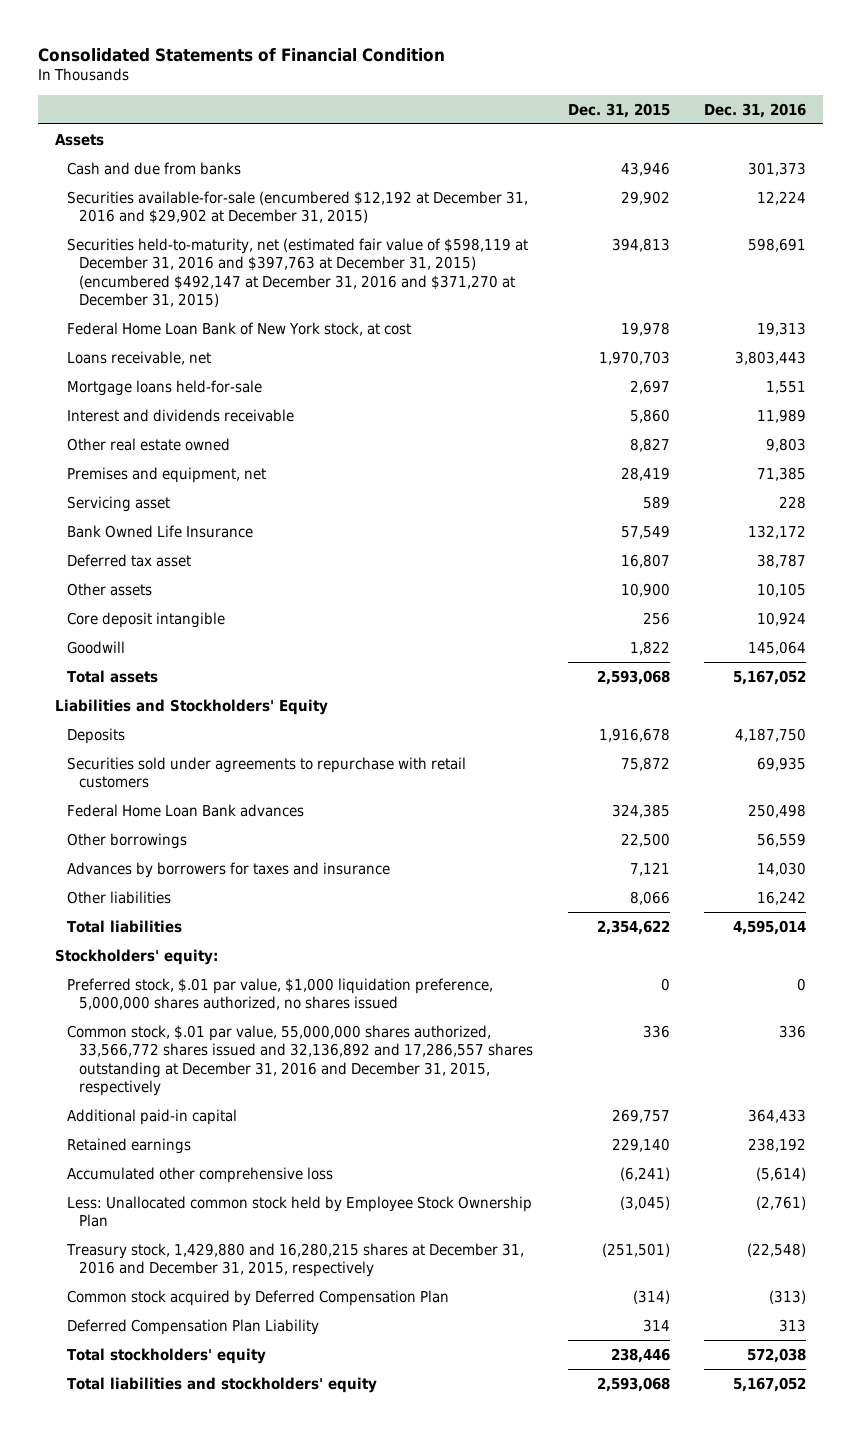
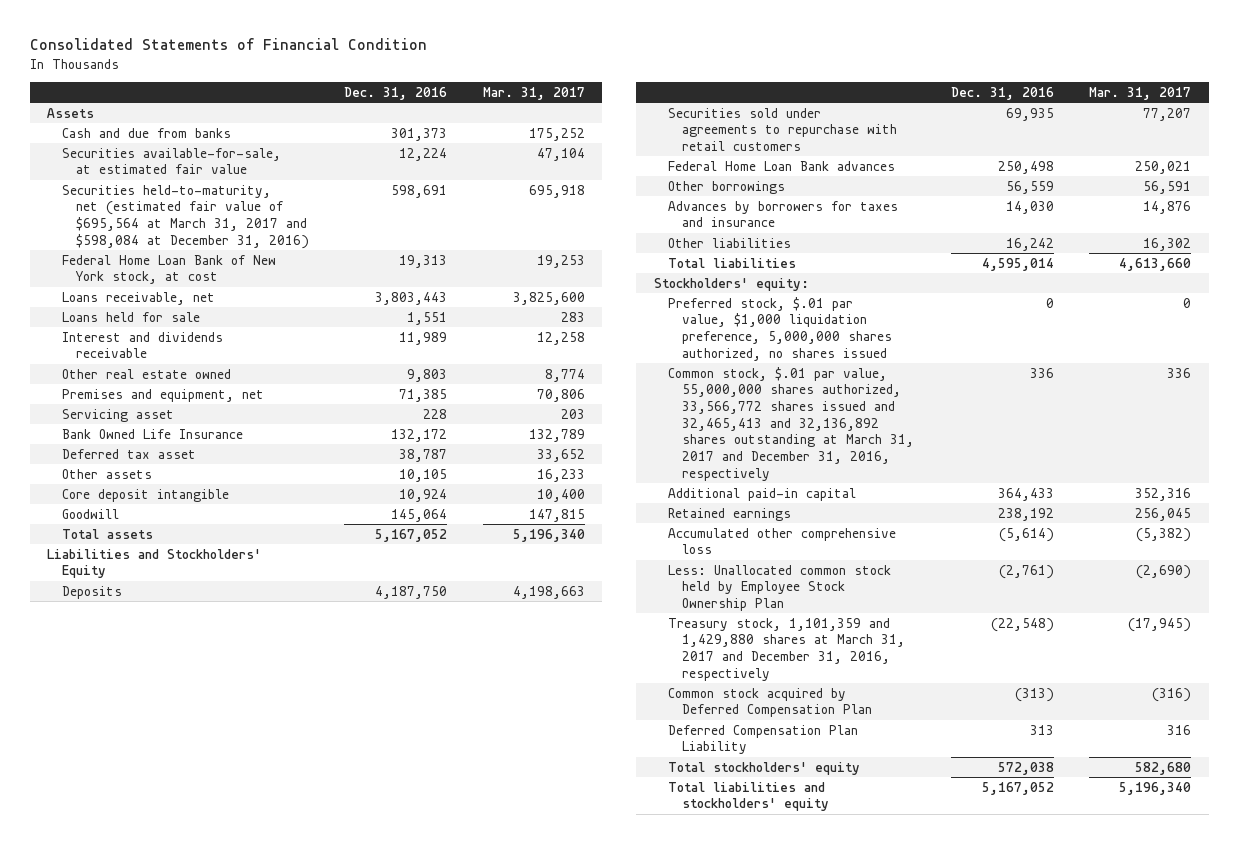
[567,102,670,118] Dec. 31, 2015 -> none
none -> [482,86,585,100] Mar. 31, 2017
[67,190,529,225] Securities available-for-sale (encumbered $12,192 at December 31, 2016 and $29,902 at December 31, 2015) -> [61,147,281,175] Securities available-for-sale, at estimated fair value
[67,237,529,308] Securities held-to-maturity, net (estimated fair value of $598,119 at December 31, 2016 and $397,763 at December 31, 2015) (encumbered $492,147 at December 31, 2016 and $371,270 at December 31, 2015) -> [61,184,309,249] Securities held-to-maturity, net (estimated fair value of $695,564 at March 31, 2017 and $598,084 at December 31, 2016)
[67,379,263,396] Mortgage loans held-for-sale -> [61,311,200,322] Loans held for sale
[67,1024,534,1097] Common stock, $.01 par value, 55,000,000 shares authorized, 33,566,772 shares issued and 32,136,892 and 17,286,557 shares outstanding at December 31, 2016 and December 31, 2015, respectively -> [668,366,915,481] Common stock, $.01 par value, 55,000,000 shares authorized, 33,566,772 shares issued and 32,465,413 and 32,136,892 shares outstanding at March 31, 2017 and December 31, 2016, respectively
[66,1242,525,1278] Treasury stock, 1,429,880 and 16,280,215 shares at December 31, 2016 and December 31, 2015, respectively -> [668,617,906,681] Treasury stock, 1,101,359 and 1,429,880 shares at March 31, 2017 and December 31, 2016, respectively

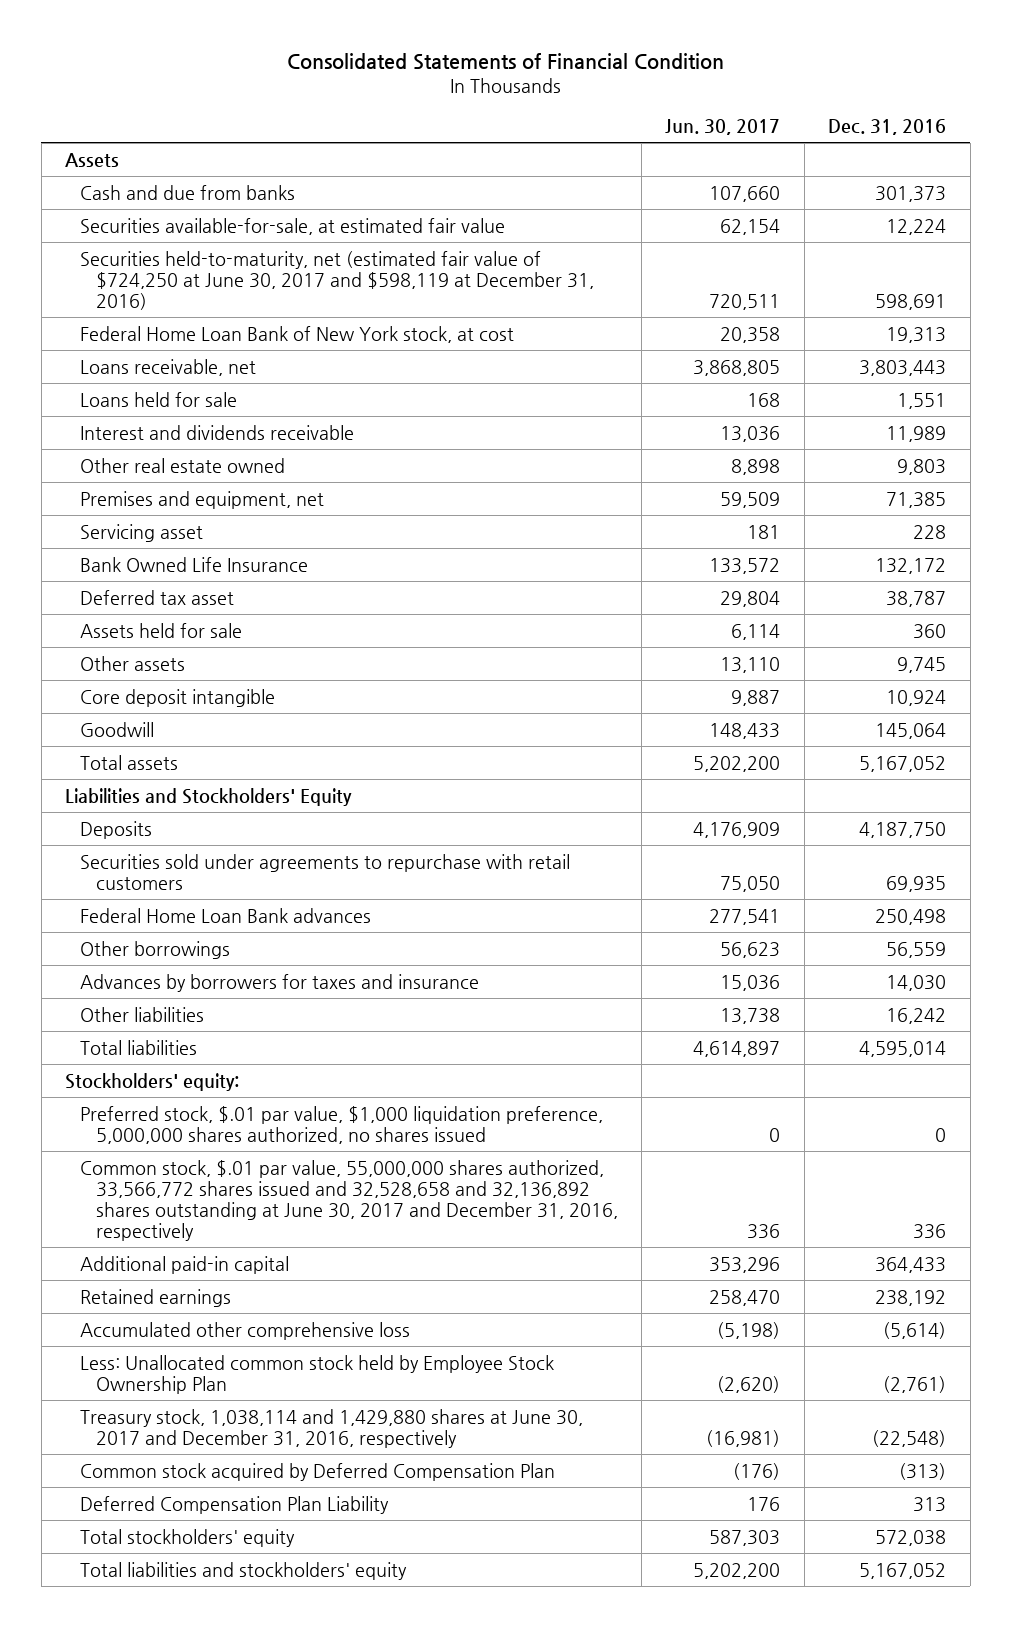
[482,86,585,100] Mar. 31, 2017 -> none
none -> [665,118,781,135] Jun. 30, 2017
[61,184,309,249] Securities held-to-maturity, net (estimated fair value of $695,564 at March 31, 2017 and $598,084 at December 31, 2016) -> [80,250,594,310] Securities held-to-maturity, net (estimated fair value of $724,250 at June 30, 2017 and $598,119 at December 31, 2016)
none -> [80,622,243,638] Assets held for sale
[399,468,448,482] 10,105 -> [897,656,947,673] 9,745
[668,366,915,481] Common stock, $.01 par value, 55,000,000 shares authorized, 33,566,772 shares issued and 32,465,413 and 32,136,892 shares outstanding at March 31, 2017 and December 31, 2016, respectively -> [80,1159,618,1241] Common stock, $.01 par value, 55,000,000 shares authorized, 33,566,772 shares issued and 32,528,658 and 32,136,892 shares outstanding at June 30, 2017 and December 31, 2016, respectively
[668,617,906,681] Treasury stock, 1,101,359 and 1,429,880 shares at March 31, 2017 and December 31, 2016, respectively -> [80,1408,584,1448] Treasury stock, 1,038,114 and 1,429,880 shares at June 30, 2017 and December 31, 2016, respectively

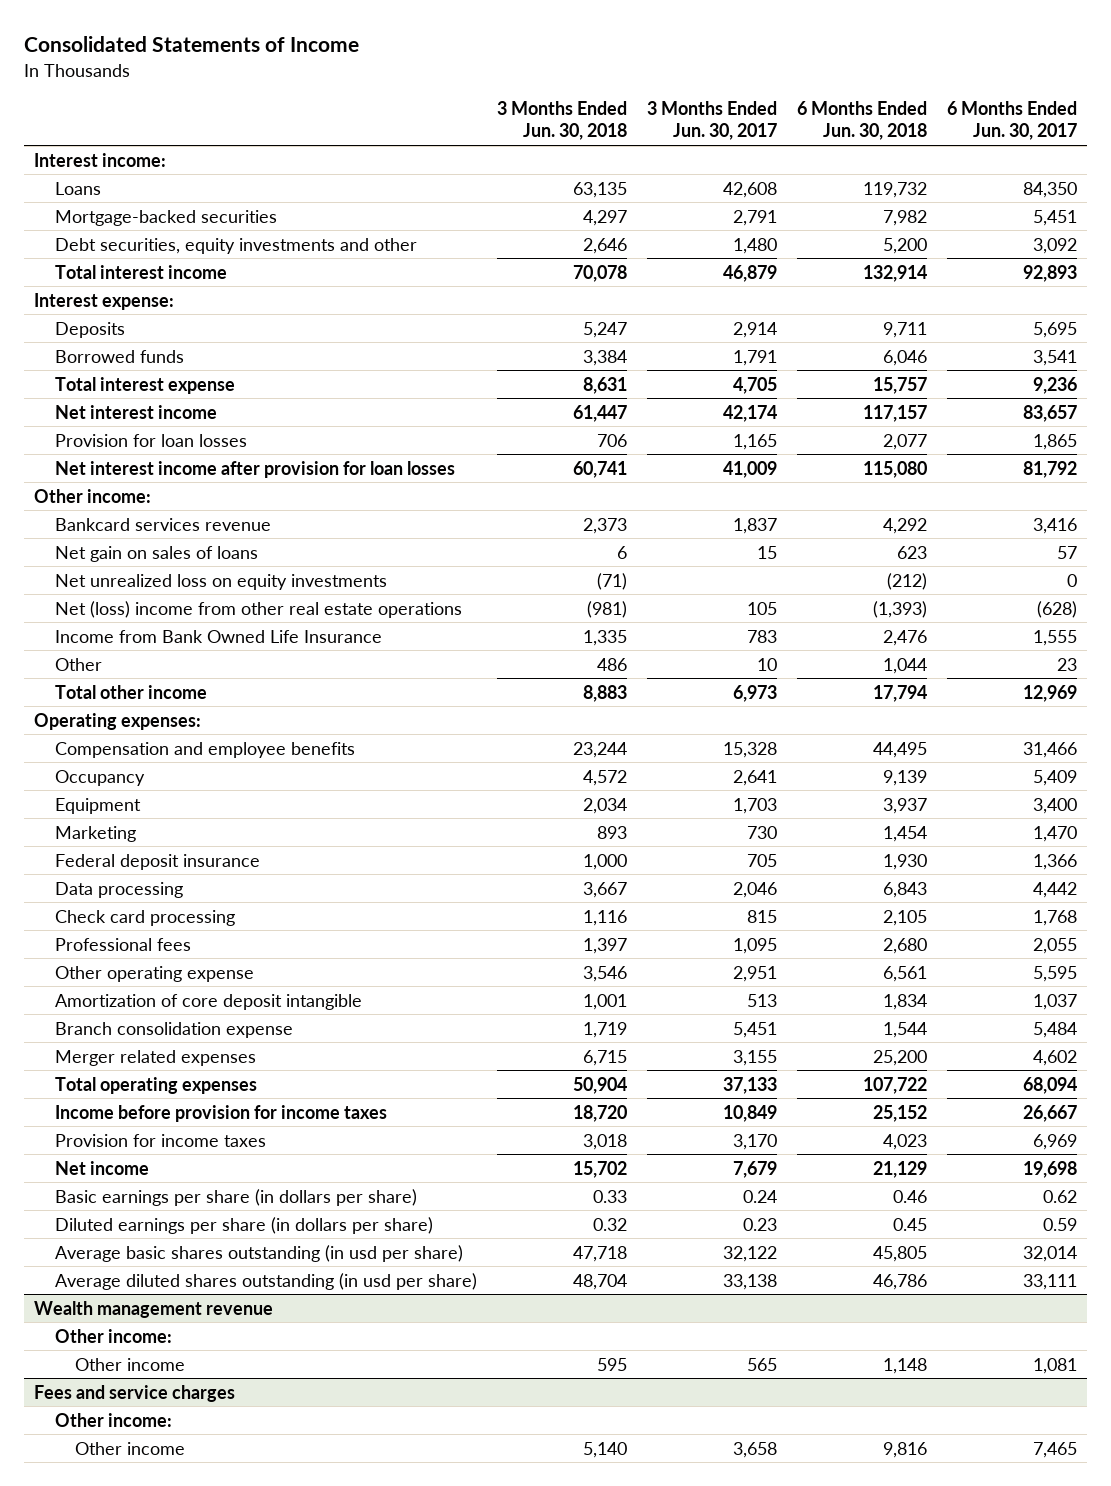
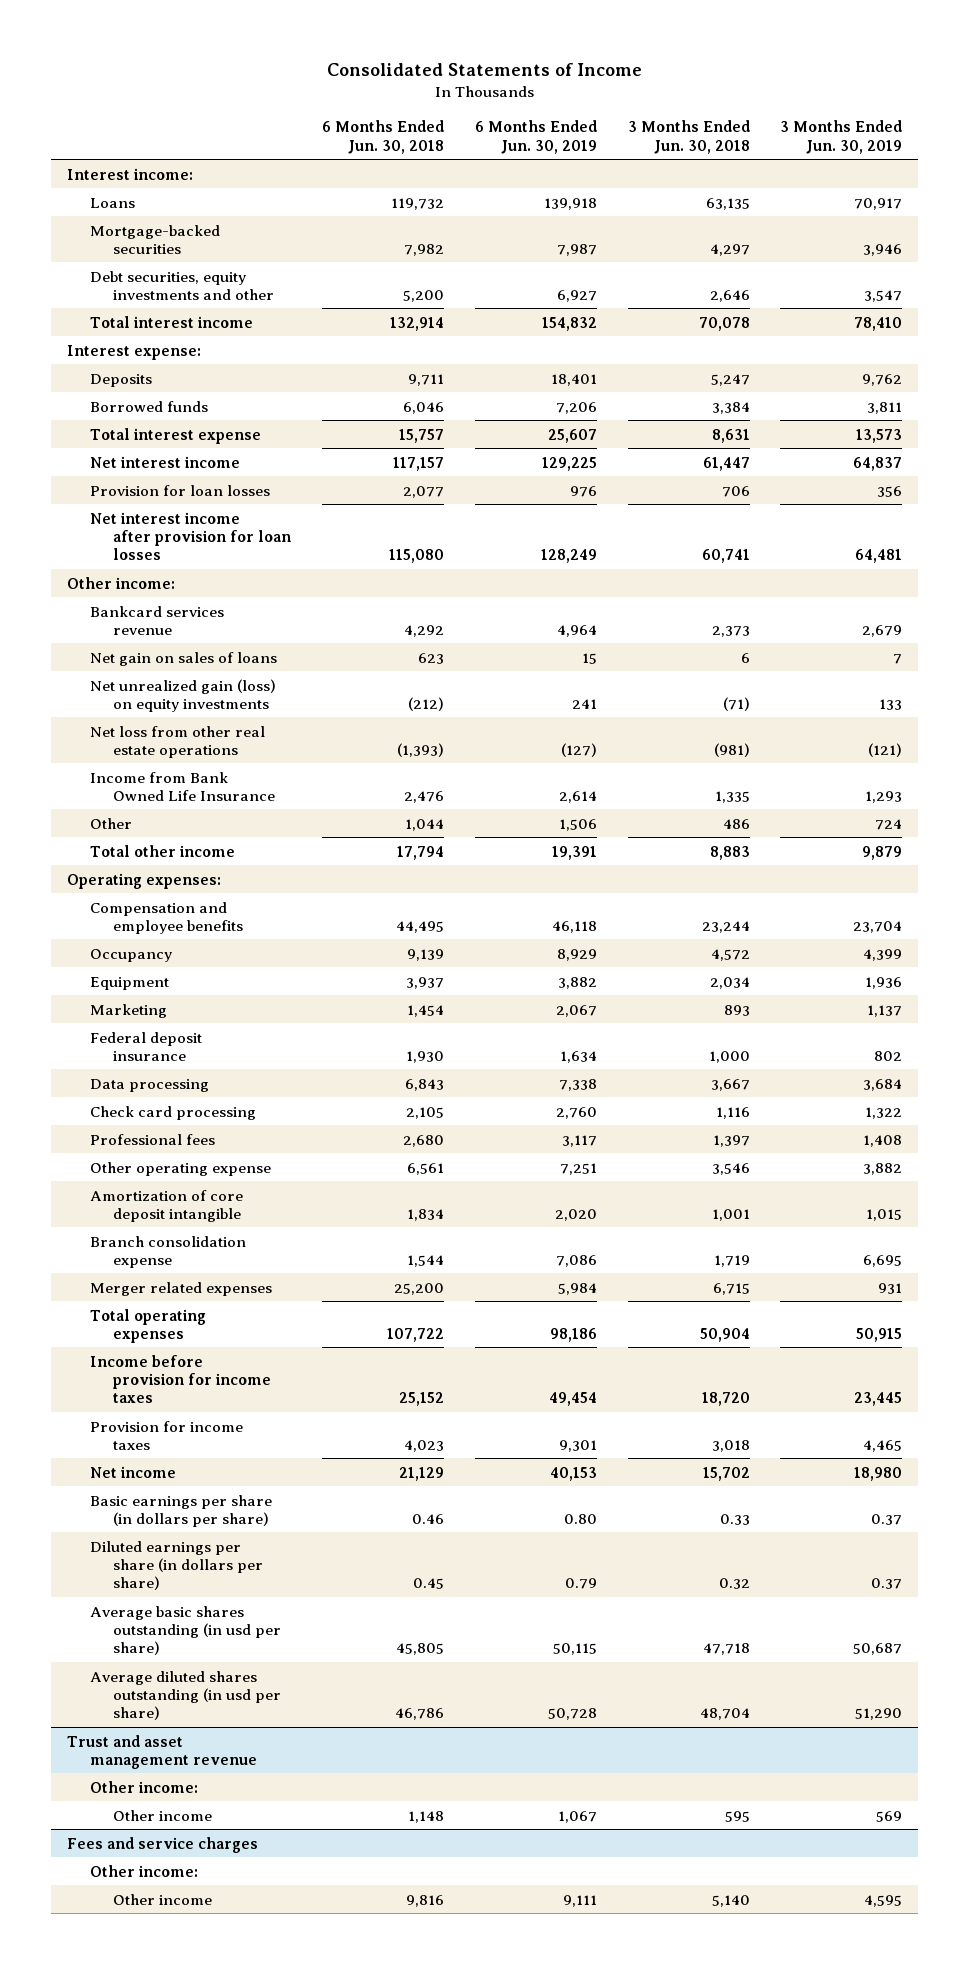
[646,101,777,141] 3 Months Ended Jun. 30, 2017 -> none
[947,101,1078,141] 6 Months Ended Jun. 30, 2017 -> none
none -> [474,120,597,154] 6 Months Ended Jun. 30, 2019
none -> [780,120,903,154] 3 Months Ended Jun. 30, 2019
[54,573,387,590] Net unrealized loss on equity investments -> [89,678,276,712] Net unrealized gain (loss) on equity investments
[54,600,462,618] Net (loss) income from other real estate operations -> [89,725,265,758] Net loss from other real estate operations
[34,1300,274,1318] Wealth management revenue -> [66,1734,257,1769] Trust and asset management revenue

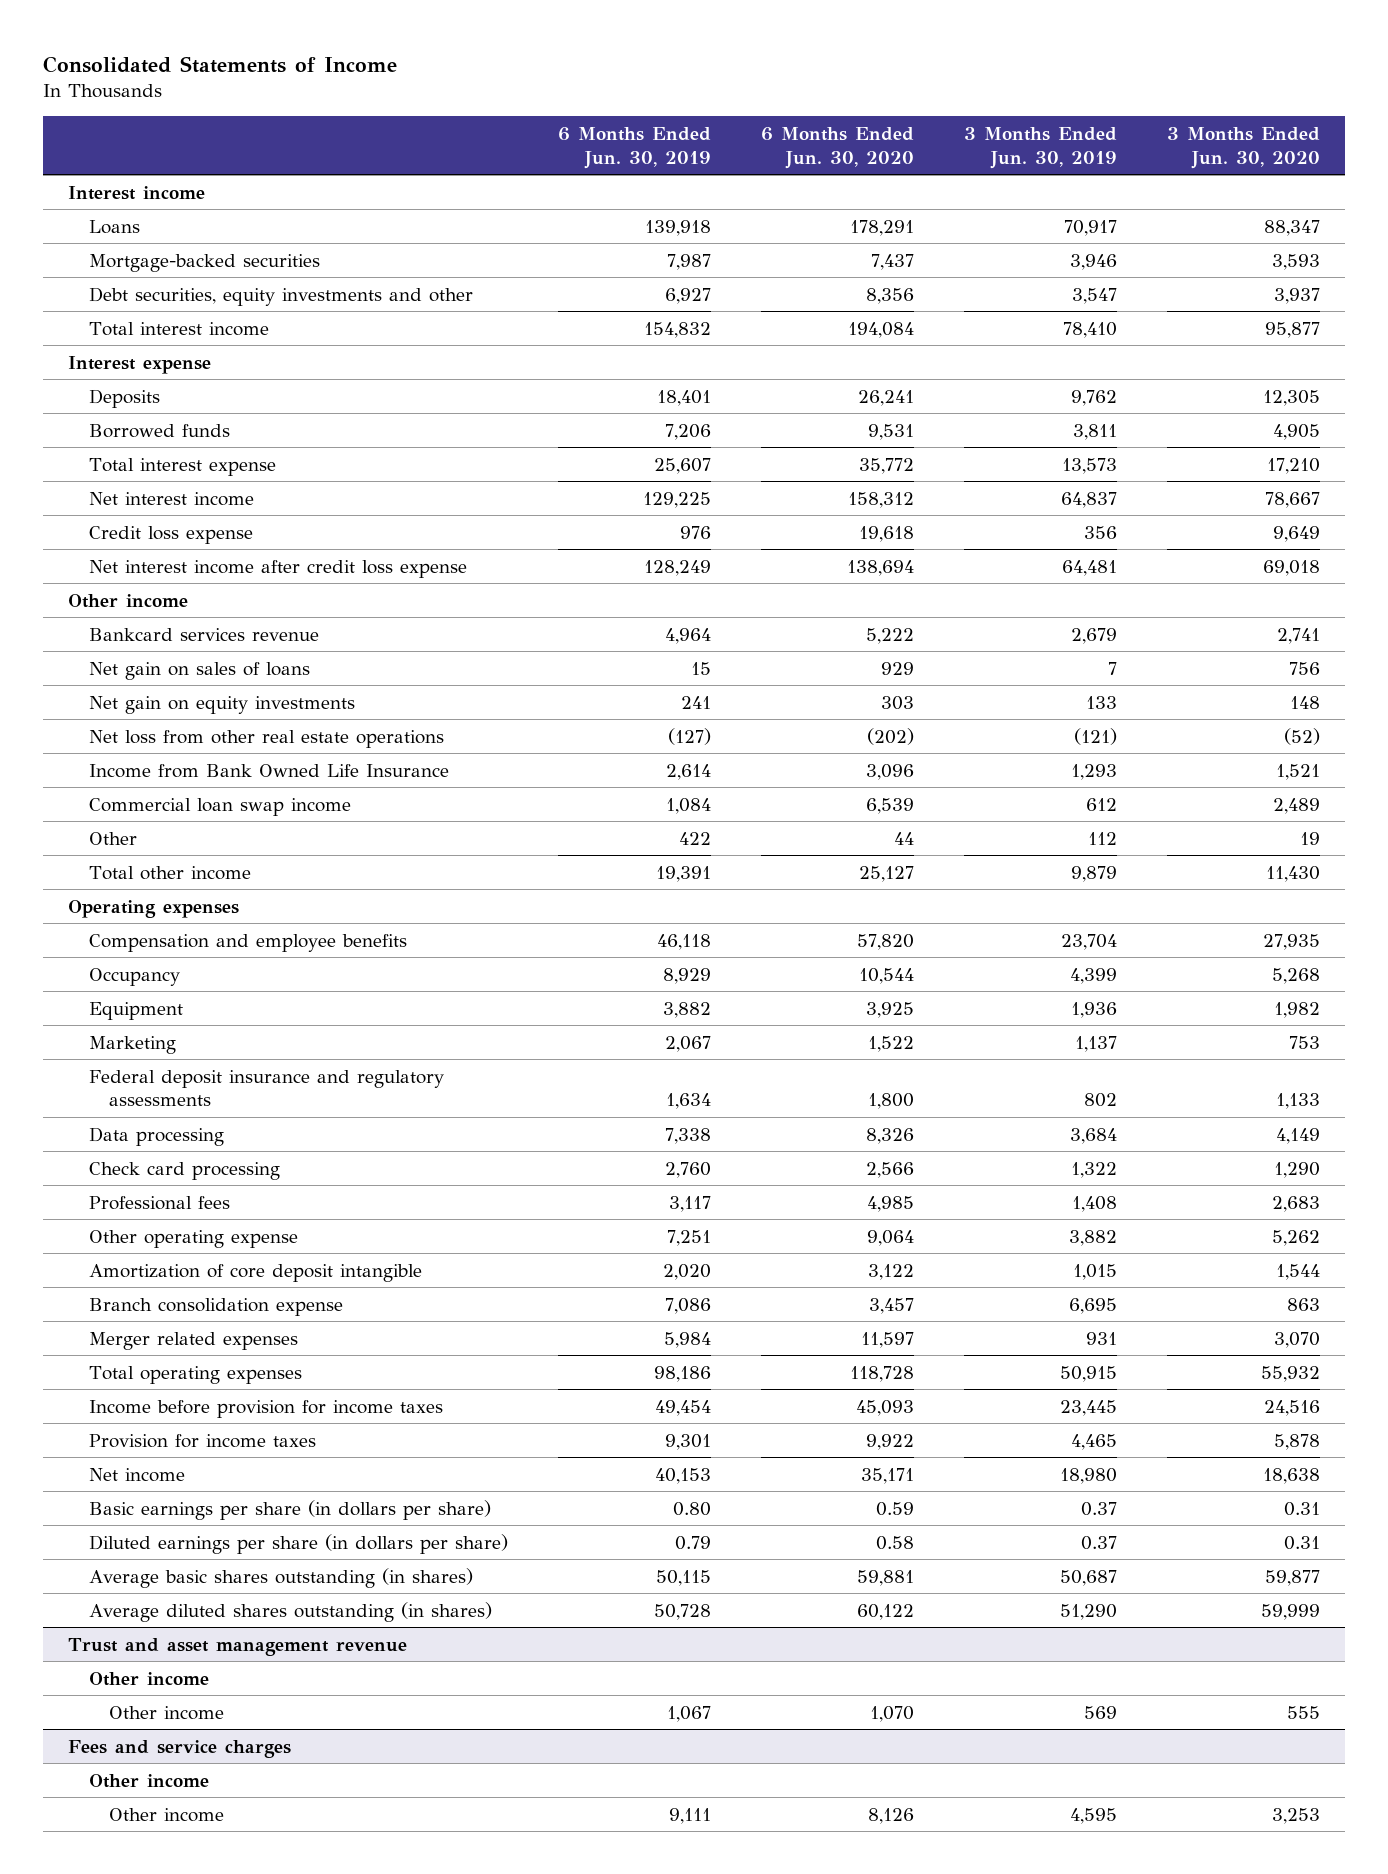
[321,120,444,154] 6 Months Ended Jun. 30, 2018 -> none
[627,120,750,154] 3 Months Ended Jun. 30, 2018 -> none
none -> [760,126,914,169] 6 Months Ended Jun. 30, 2020
none -> [1166,126,1320,169] 3 Months Ended Jun. 30, 2020
[66,167,193,180] Interest income: -> [67,185,205,200] Interest income
[66,344,201,360] Interest expense: -> [67,355,211,374] Interest expense
[89,484,270,496] Provision for loan losses -> [88,525,253,544] Credit loss expense
[89,511,291,561] Net interest income after provision for loan losses -> [88,559,467,578] Net interest income after credit loss expense
[66,576,175,589] Other income: -> [67,593,188,608] Other income
[89,678,276,712] Net unrealized gain (loss) on equity investments -> [88,695,355,714] Net gain on equity investments
none -> [88,797,351,816] Commercial loan swap income
[558,818,597,831] 1,506 -> [678,831,711,845] 422
[875,818,903,830] 724 -> [1087,831,1117,845] 112
[66,872,221,889] Operating expenses: -> [67,899,239,918] Operating expenses
[89,1031,202,1061] Federal deposit insurance -> [88,1069,444,1107] Federal deposit insurance and regulatory assessments
[89,1605,281,1656] Average basic shares outstanding (in usd per share) -> [88,1567,473,1588] Average basic shares outstanding (in shares)
[89,1670,281,1721] Average diluted shares outstanding (in usd per share) -> [88,1601,492,1622] Average diluted shares outstanding (in shares)
[89,1780,198,1793] Other income: -> [88,1671,209,1686] Other income
[89,1864,198,1877] Other income: -> [88,1773,209,1788] Other income

